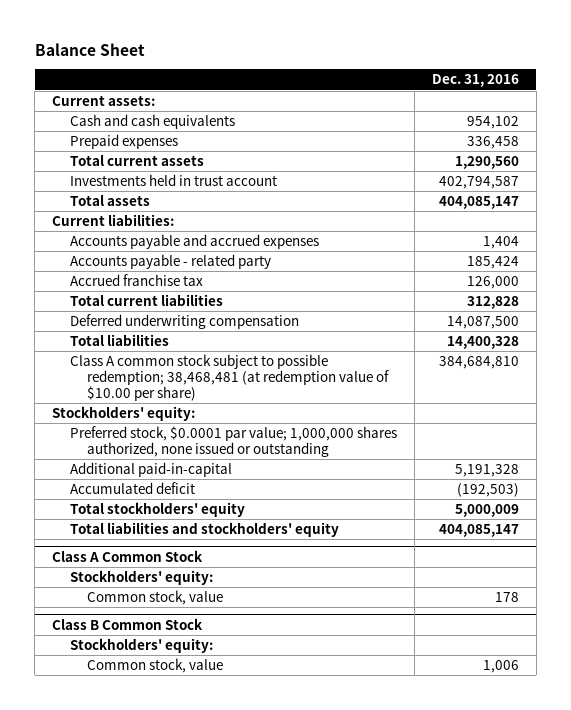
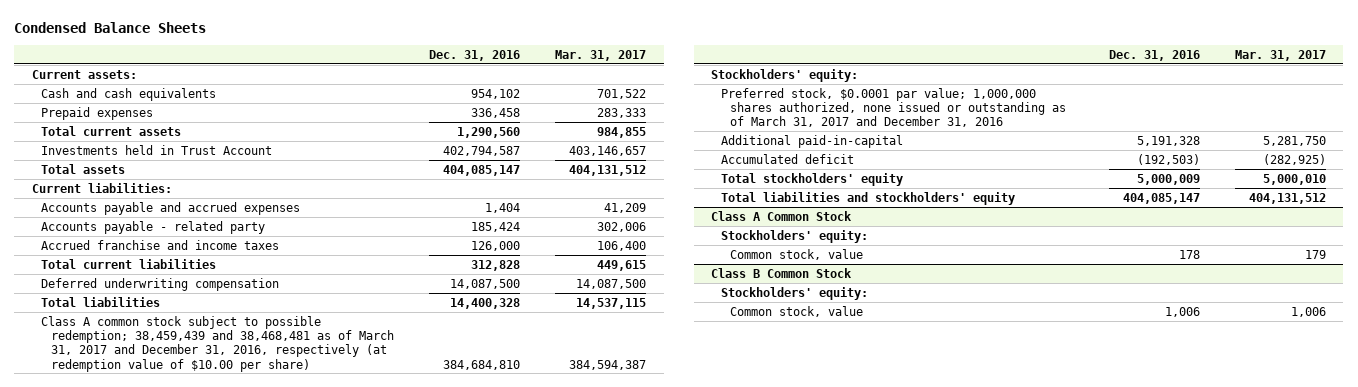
[34,42,145,56] Balance Sheet -> [14,21,207,33] Condensed Balance Sheets
none -> [555,49,647,61] Mar. 31, 2017
[69,174,277,187] Investments held in trust account -> [41,144,273,155] Investments held in Trust Account
[69,274,203,287] Accrued franchise tax -> [41,239,280,250] Accrued franchise and income taxes
[69,354,389,401] Class A common stock subject to possible redemption; 38,468,481 (at redemption value of $10.00 per share) -> [41,315,394,372] Class A common stock subject to possible redemption; 38,459,439 and 38,468,481 as of March 31, 2017 and December 31, 2016, respectively (at redemption value of $10.00 per share)
[69,426,397,457] Preferred stock, $0.0001 par value; 1,000,000 shares authorized, none issued or outstanding -> [720,87,1067,128] Preferred stock, $0.0001 par value; 1,000,000 shares authorized, none issued or outstanding as of March 31, 2017 and December 31, 2016

